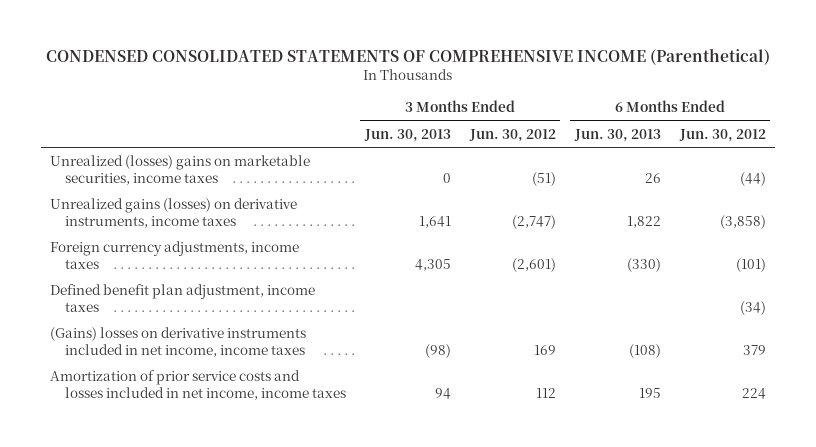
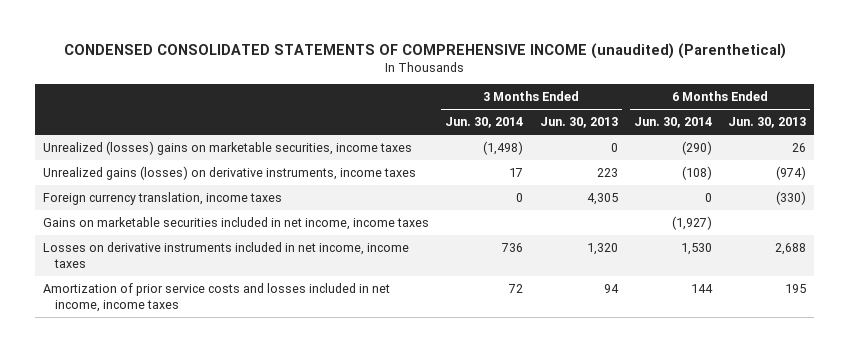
[45,47,770,65] CONDENSED CONSOLIDATED STATEMENTS OF COMPREHENSIVE INCOME (Parenthetical) -> [63,42,786,59] CONDENSED CONSOLIDATED STATEMENTS OF COMPREHENSIVE INCOME (unaudited) (Parenthetical)
[468,128,556,142] Jun. 30, 2012 -> none
[678,128,766,142] Jun. 30, 2012 -> none
none -> [445,117,524,129] Jun. 30, 2014
none -> [633,117,712,129] Jun. 30, 2014
[50,284,316,312] Defined benefit plan adjustment, income taxes -> none
[418,215,451,228] 1,641 -> [596,167,618,177] 223
[626,215,661,228] 1,822 -> [776,165,807,180] (974)
[50,241,300,269] Foreign currency adjustments, income taxes -> [43,191,283,205] Foreign currency translation, income taxes
none -> [43,216,430,230] Gains on marketable securities included in net income, income taxes
[50,327,307,357] (Gains) losses on derivative instruments included in net income, income taxes -> [43,241,410,268] Losses on derivative instruments included in net income, income taxes
[424,343,451,358] (98) -> [586,242,618,255] 1,320
[628,343,661,358] (108) -> [775,242,807,255] 2,688

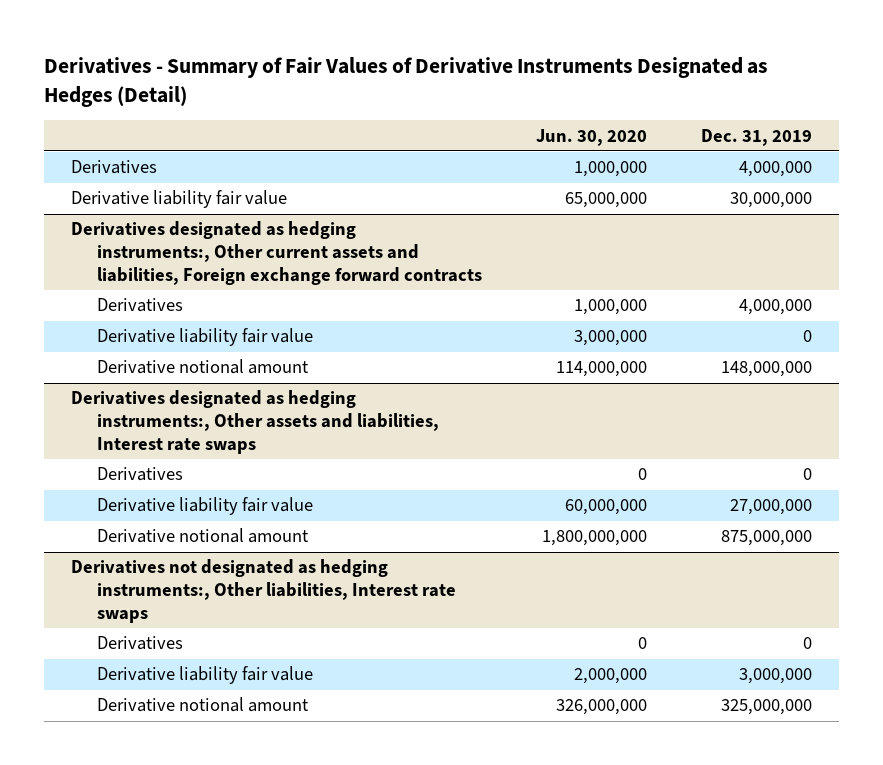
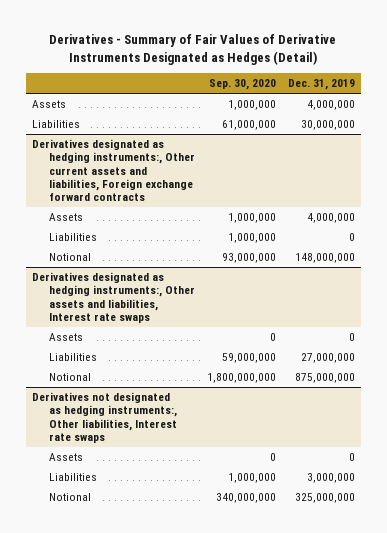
[536,128,648,146] Jun. 30, 2020 -> none
none -> [208,79,276,91] Sep. 30, 2020
[70,160,157,175] Derivatives -> [32,100,67,109] Assets
[70,190,287,209] Derivative liability fair value -> [32,120,81,129] Liabilities
[97,298,184,313] Derivatives -> [48,213,83,222] Assets
[97,328,314,347] Derivative liability fair value -> [48,233,97,242] Liabilities
[97,359,310,375] Derivative notional amount -> [48,253,91,262] Notional
[97,467,184,482] Derivatives -> [48,333,83,342] Assets
[97,497,314,516] Derivative liability fair value -> [48,353,97,362] Liabilities
[97,528,310,544] Derivative notional amount -> [48,373,91,382] Notional
[97,636,184,651] Derivatives -> [48,453,83,462] Assets
[97,666,314,685] Derivative liability fair value -> [48,473,97,482] Liabilities
[97,697,310,713] Derivative notional amount -> [48,493,91,502] Notional

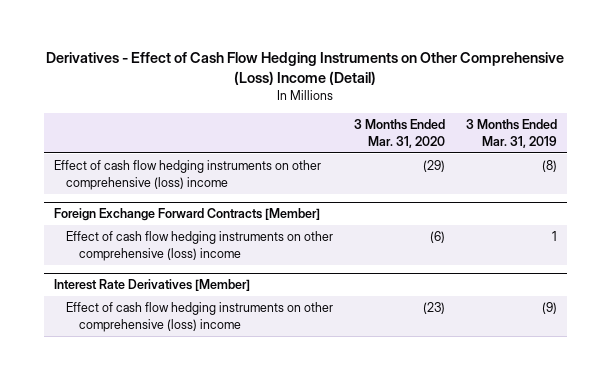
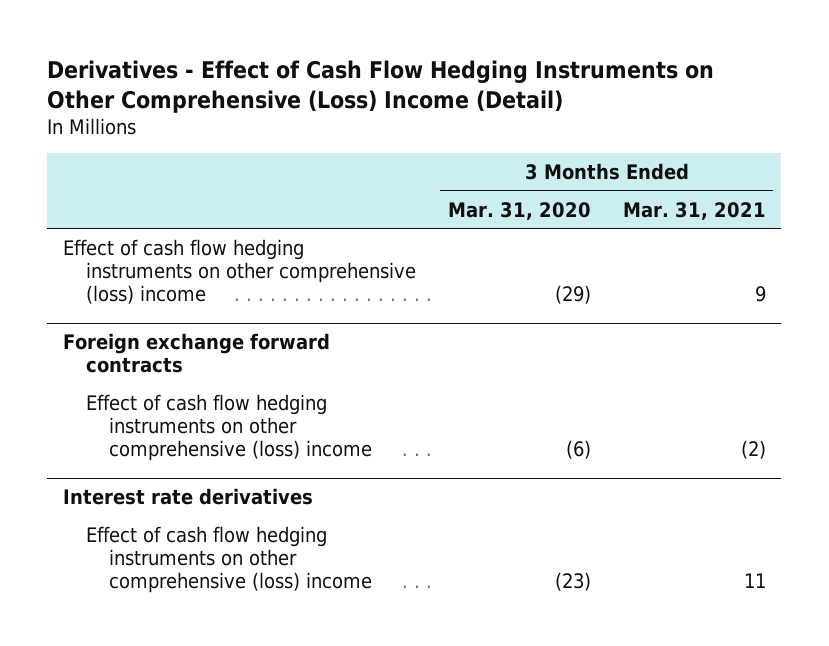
[465,119,557,148] 3 Months Ended Mar. 31, 2019 -> none
none -> [622,201,766,220] Mar. 31, 2021
[53,208,320,222] Foreign Exchange Forward Contracts [Member] -> [63,333,331,374] Foreign exchange forward contracts
[53,279,250,292] Interest Rate Derivatives [Member] -> [63,488,314,506] Interest rate derivatives

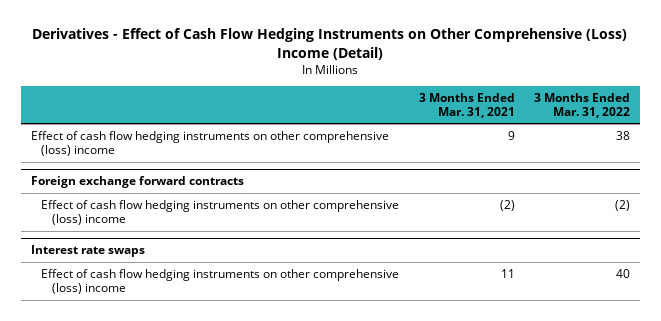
[447,201,591,220] Mar. 31, 2020 -> none
none -> [533,92,630,118] 3 Months Ended Mar. 31, 2022
[63,488,314,506] Interest rate derivatives -> [30,245,145,258] Interest rate swaps

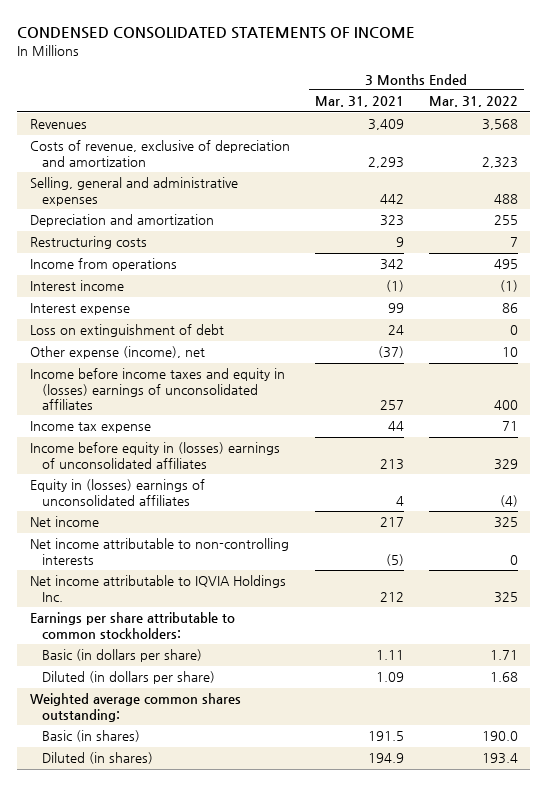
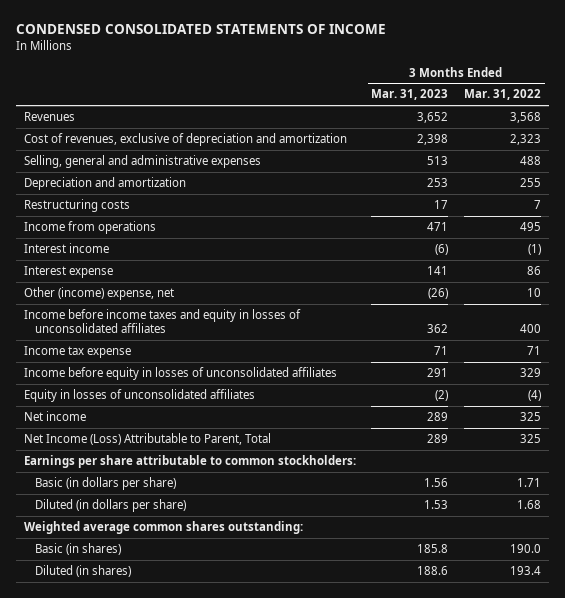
[314,96,404,108] Mar. 31, 2021 -> none
none -> [371,89,449,101] Mar. 31, 2023
[29,140,290,167] Costs of revenue, exclusive of depreciation and amortization -> [23,133,347,147] Cost of revenues, exclusive of depreciation and amortization
[29,324,224,338] Loss on extinguishment of debt -> none
[29,346,205,360] Other expense (income), net -> [23,287,174,301] Other (income) expense, net
[29,368,285,410] Income before income taxes and equity in (losses) earnings of unconsolidated affiliates -> [23,309,301,333] Income before income taxes and equity in losses of unconsolidated affiliates
[29,442,280,469] Income before equity in (losses) earnings of unconsolidated affiliates -> [23,367,337,381] Income before equity in losses of unconsolidated affiliates
[29,479,205,506] Equity in (losses) earnings of unconsolidated affiliates -> [23,389,255,403] Equity in losses of unconsolidated affiliates
[29,538,289,565] Net income attributable to non-controlling interests -> none
[29,575,286,602] Net income attributable to IQVIA Holdings Inc. -> [23,433,271,446] Net Income (Loss) Attributable to Parent, Total

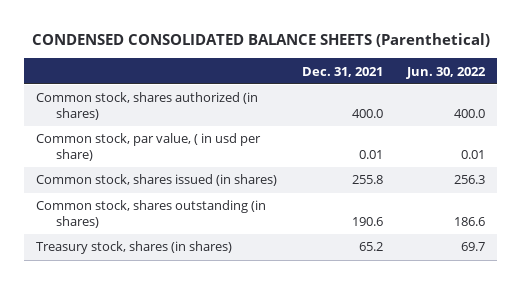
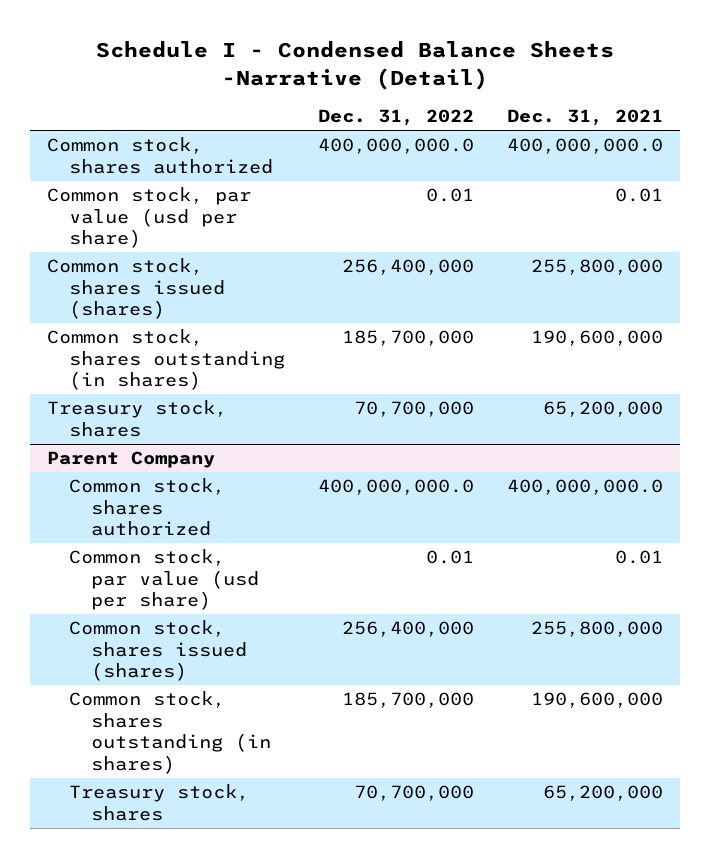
[31,32,490,47] CONDENSED CONSOLIDATED BALANCE SHEETS (Parenthetical) -> [95,41,614,90] Schedule I - Condensed Balance Sheets -Narrative (Detail)
[406,66,487,79] Jun. 30, 2022 -> none
none -> [317,109,474,127] Dec. 31, 2022
[36,92,259,121] Common stock, shares authorized (in shares) -> [46,137,273,174] Common stock, shares authorized
[351,109,383,119] 400.0 -> [507,138,664,155] 400,000,000.0
[36,133,262,162] Common stock, par value, ( in usd per share) -> [46,187,251,249] Common stock, par value (usd per share)
[36,174,278,187] Common stock, shares issued (in shares) -> [46,258,225,320] Common stock, shares issued (shares)
[351,175,383,185] 255.8 -> [531,259,664,276] 255,800,000
[351,217,383,227] 190.6 -> [531,330,664,347] 190,600,000
[36,241,233,255] Treasury stock, shares (in shares) -> [46,400,227,437] Treasury stock, shares
[358,242,383,252] 65.2 -> [543,401,664,418] 65,200,000
none -> [46,451,215,469] Parent Company
none -> [68,478,225,537] Common stock, shares authorized
none -> [68,549,259,611] Common stock, par value (usd per share)
none -> [68,620,247,682] Common stock, shares issued (shares)
none -> [68,691,271,775] Common stock, shares outstanding (in shares)
none -> [68,784,249,821] Treasury stock, shares

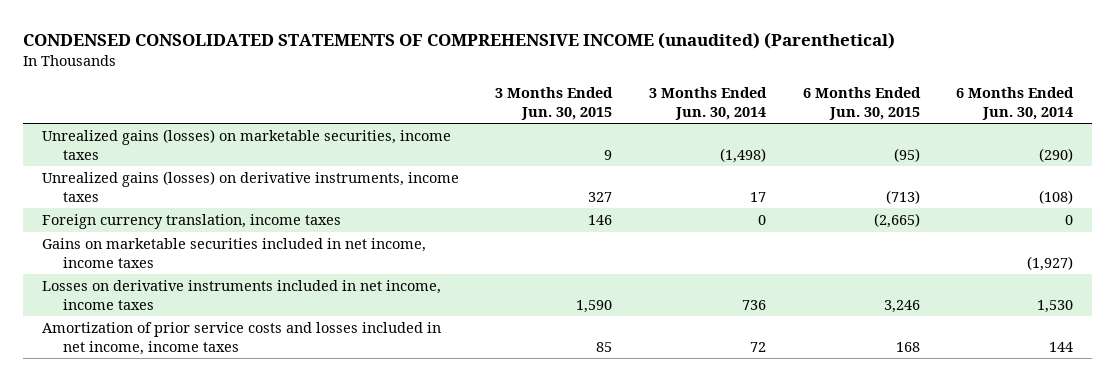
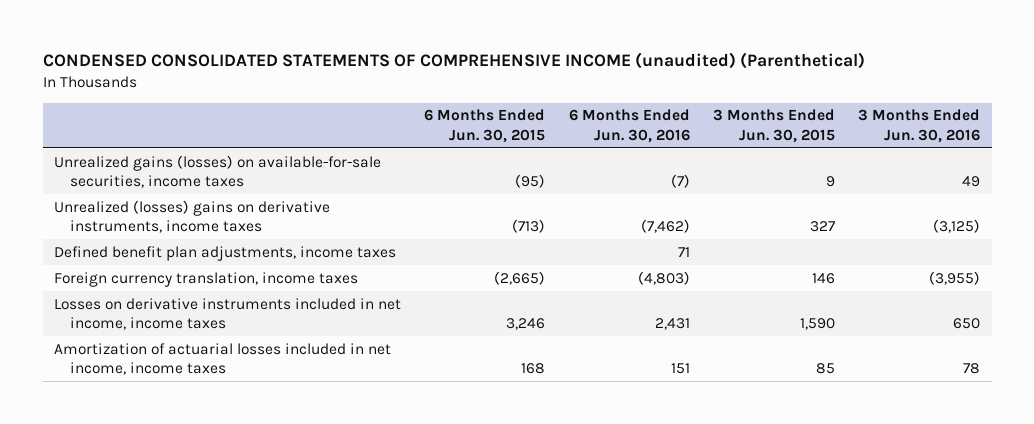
[649,86,768,120] 3 Months Ended Jun. 30, 2014 -> none
[956,86,1075,120] 6 Months Ended Jun. 30, 2014 -> none
none -> [568,109,690,144] 6 Months Ended Jun. 30, 2016
none -> [858,109,981,144] 3 Months Ended Jun. 30, 2016
[41,129,451,160] Unrealized gains (losses) on marketable securities, income taxes -> [54,154,382,189] Unrealized gains (losses) on available-for-sale securities, income taxes
[41,171,459,202] Unrealized gains (losses) on derivative instruments, income taxes -> [54,199,331,234] Unrealized (losses) gains on derivative instruments, income taxes
none -> [54,245,397,261] Defined benefit plan adjustments, income taxes
[41,238,426,268] Gains on marketable securities included in net income, income taxes -> none
[41,322,441,355] Amortization of prior service costs and losses included in net income, income taxes -> [54,342,392,376] Amortization of actuarial losses included in net income, income taxes

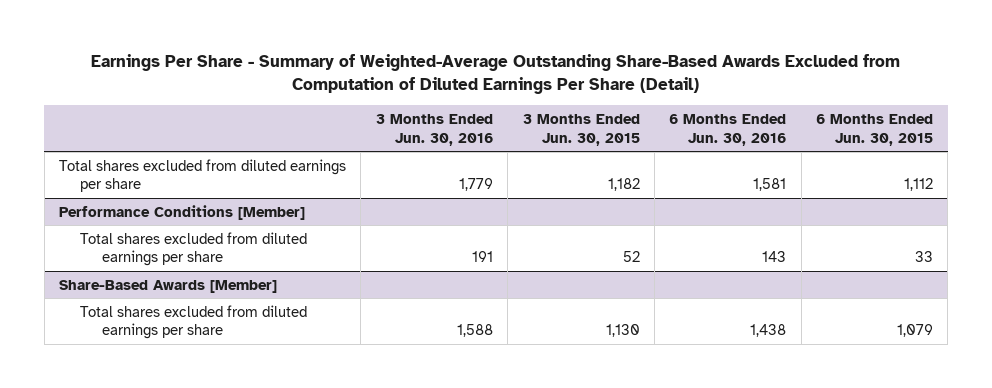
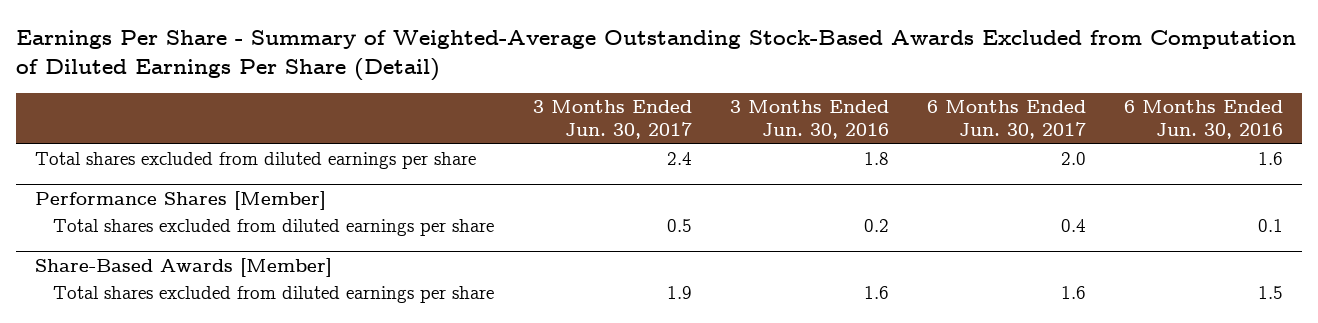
[91,54,901,95] Earnings Per Share - Summary of Weighted-Average Outstanding Share-Based Awards Excluded from Computation of Diluted Earnings Per Share (Detail) -> [16,30,1297,82] Earnings Per Share - Summary of Weighted-Average Outstanding Stock-Based Awards Excluded from Computation of Diluted Earnings Per Share (Detail)
[522,113,640,146] 3 Months Ended Jun. 30, 2015 -> none
[816,113,934,146] 6 Months Ended Jun. 30, 2015 -> none
none -> [532,100,692,140] 3 Months Ended Jun. 30, 2017
none -> [926,100,1086,140] 6 Months Ended Jun. 30, 2017
[458,178,493,192] 1,779 -> [863,152,889,166] 1.8
[753,178,787,192] 1,581 -> [1257,152,1283,166] 1.6
[58,204,305,220] Performance Conditions [Member] -> [35,190,327,210] Performance Shares [Member]
[471,251,493,263] 191 -> [863,219,889,233] 0.2
[762,251,787,263] 143 -> [1257,219,1283,233] 0.1
[456,324,493,338] 1,588 -> [863,286,889,300] 1.6
[750,324,787,338] 1,438 -> [1257,286,1283,300] 1.5

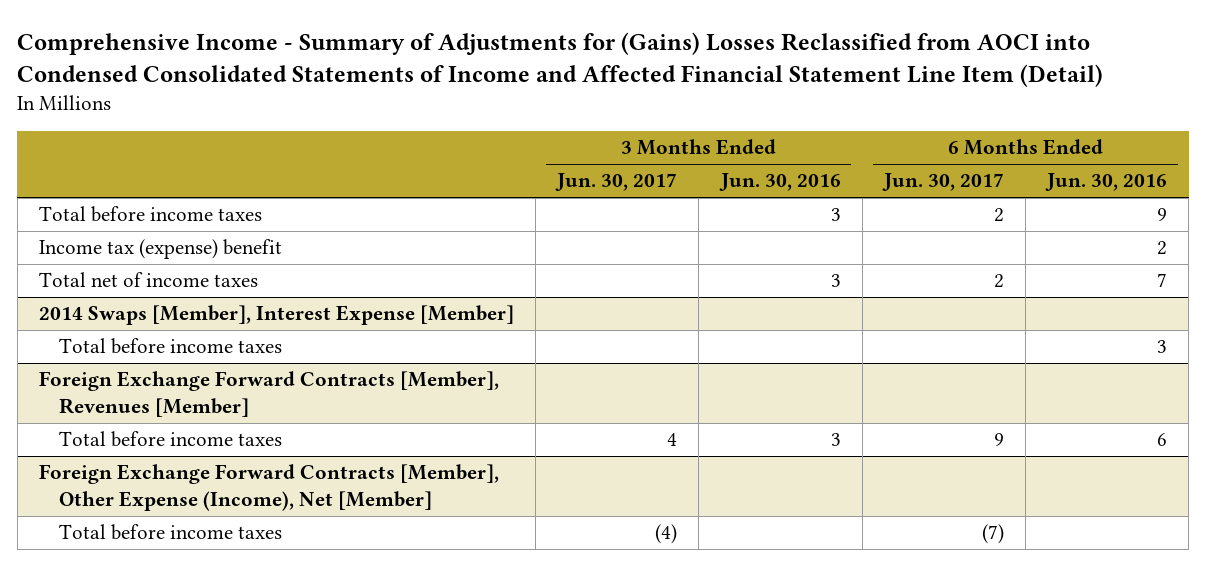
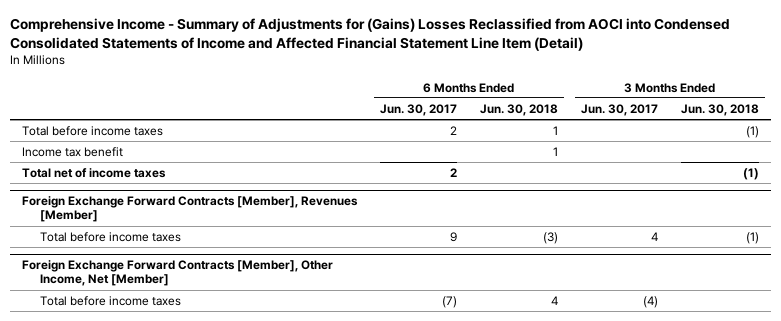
[718,173,841,192] Jun. 30, 2016 -> none
[1045,173,1168,192] Jun. 30, 2016 -> none
none -> [480,103,559,116] Jun. 30, 2018
none -> [681,103,760,116] Jun. 30, 2018
[39,239,283,260] Income tax (expense) benefit -> [21,146,123,157] Income tax benefit
[39,305,515,326] 2014 Swaps [Member], Interest Expense [Member] -> none
[59,338,283,355] Total before income taxes -> none
[39,464,500,511] Foreign Exchange Forward Contracts [Member], Other Expense (Income), Net [Member] -> [21,260,333,287] Foreign Exchange Forward Contracts [Member], Other Income, Net [Member]

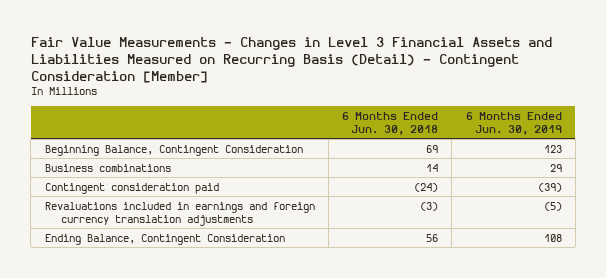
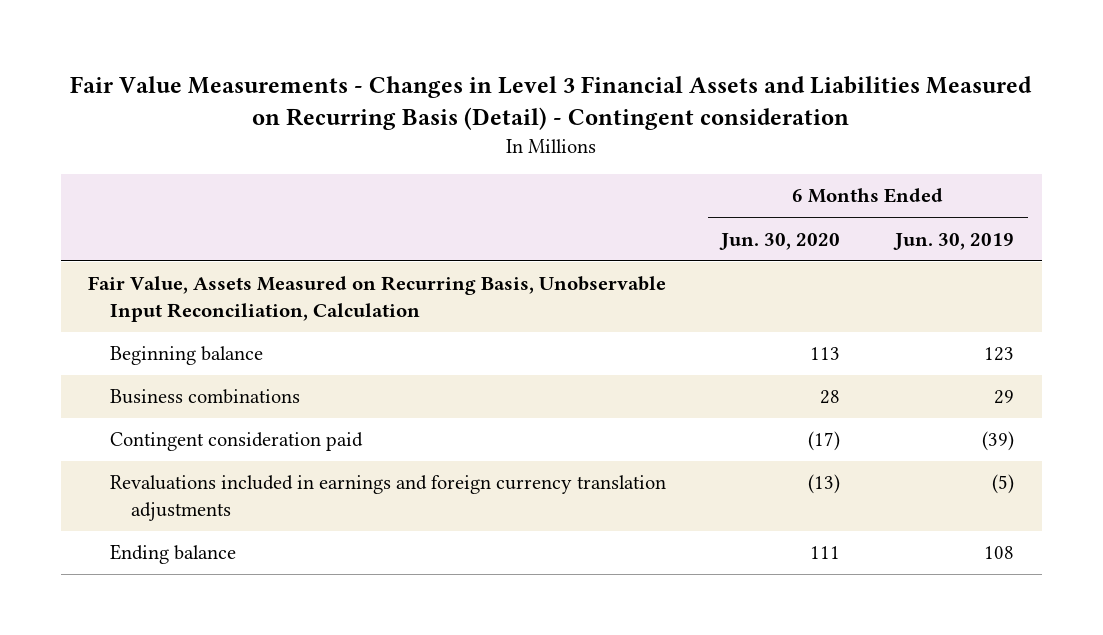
[30,37,552,83] Fair Value Measurements - Changes in Level 3 Financial Assets and Liabilities Measured on Recurring Basis (Detail) - Contingent Consideration [Member] -> [70,76,1033,131] Fair Value Measurements - Changes in Level 3 Financial Assets and Liabilities Measured on Recurring Basis (Detail) - Contingent consideration
[342,111,439,135] 6 Months Ended Jun. 30, 2018 -> none
none -> [719,232,841,250] Jun. 30, 2020
none -> [88,276,667,323] Fair Value, Assets Measured on Recurring Basis, Unobservable Input Reconciliation, Calculation
[44,144,303,156] Beginning Balance, Contingent Consideration -> [109,346,263,366] Beginning balance
[44,233,285,245] Ending Balance, Contingent Consideration -> [109,544,236,565] Ending balance

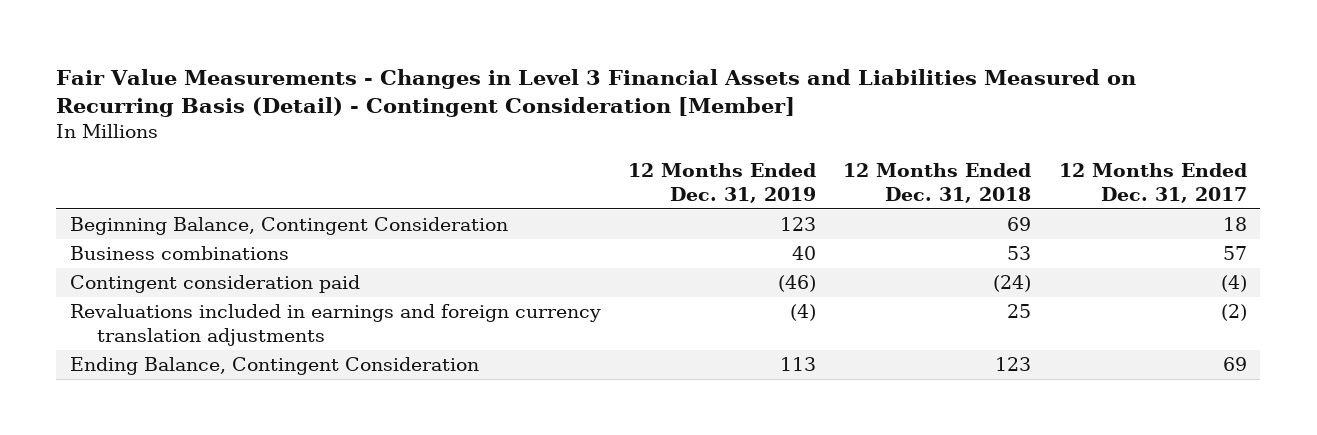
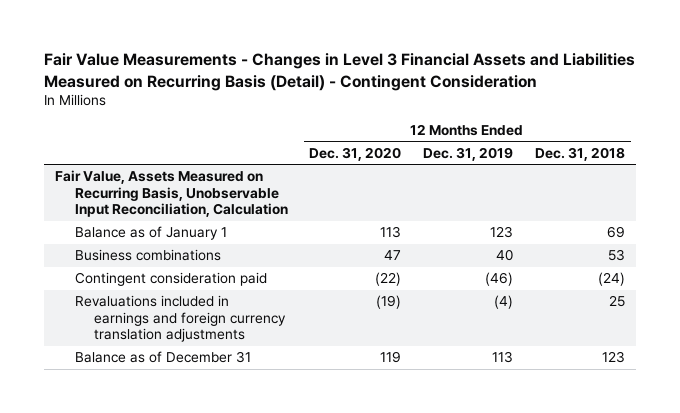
[56,68,1137,117] Fair Value Measurements - Changes in Level 3 Financial Assets and Liabilities Measured on Recurring Basis (Detail) - Contingent Consideration [Member] -> [43,53,635,91] Fair Value Measurements - Changes in Level 3 Financial Assets and Liabilities Measured on Recurring Basis (Detail) - Contingent Consideration
[1058,163,1247,203] 12 Months Ended Dec. 31, 2017 -> none
none -> [309,147,402,162] Dec. 31, 2020
none -> [54,170,288,218] Fair Value, Assets Measured on Recurring Basis, Unobservable Input Reconciliation, Calculation
[69,217,508,236] Beginning Balance, Contingent Consideration -> [74,226,227,241] Balance as of January 1
[69,357,479,376] Ending Balance, Contingent Consideration -> [74,351,251,364] Balance as of December 31

